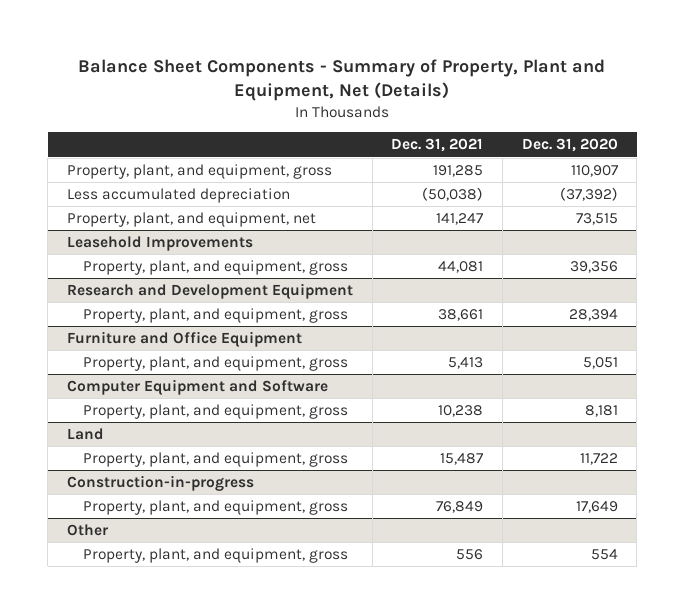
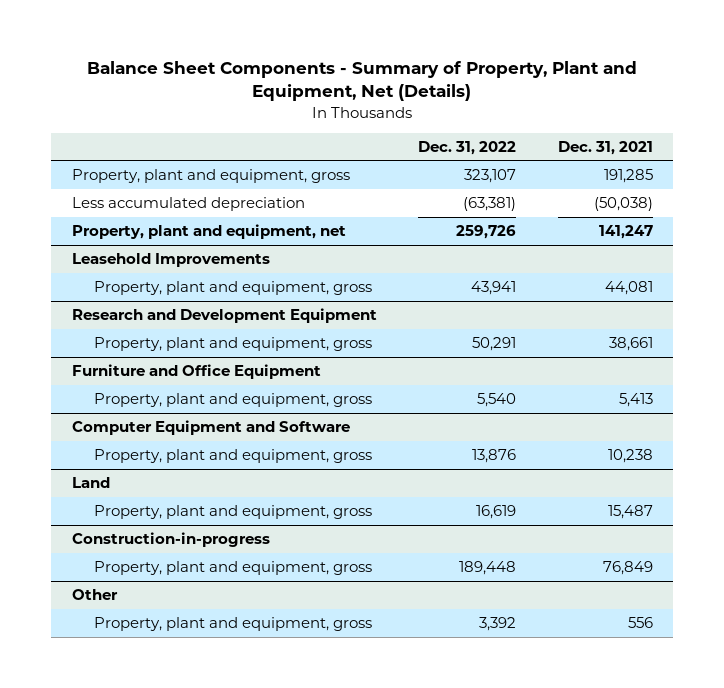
[521,138,618,153] Dec. 31, 2020 -> none
none -> [418,140,517,155] Dec. 31, 2022
[66,164,332,180] Property, plant, and equipment, gross -> [71,169,350,184] Property, plant and equipment, gross
[66,212,316,228] Property, plant, and equipment, net -> [71,224,346,240] Property, plant and equipment, net
[82,260,348,276] Property, plant, and equipment, gross -> [93,281,372,296] Property, plant and equipment, gross
[82,308,348,324] Property, plant, and equipment, gross -> [93,337,372,352] Property, plant and equipment, gross
[82,356,348,372] Property, plant, and equipment, gross -> [93,393,372,408] Property, plant and equipment, gross
[82,404,348,420] Property, plant, and equipment, gross -> [93,449,372,464] Property, plant and equipment, gross
[82,452,348,468] Property, plant, and equipment, gross -> [93,505,372,520] Property, plant and equipment, gross
[82,500,348,516] Property, plant, and equipment, gross -> [93,561,372,576] Property, plant and equipment, gross
[82,548,348,564] Property, plant, and equipment, gross -> [93,617,372,632] Property, plant and equipment, gross

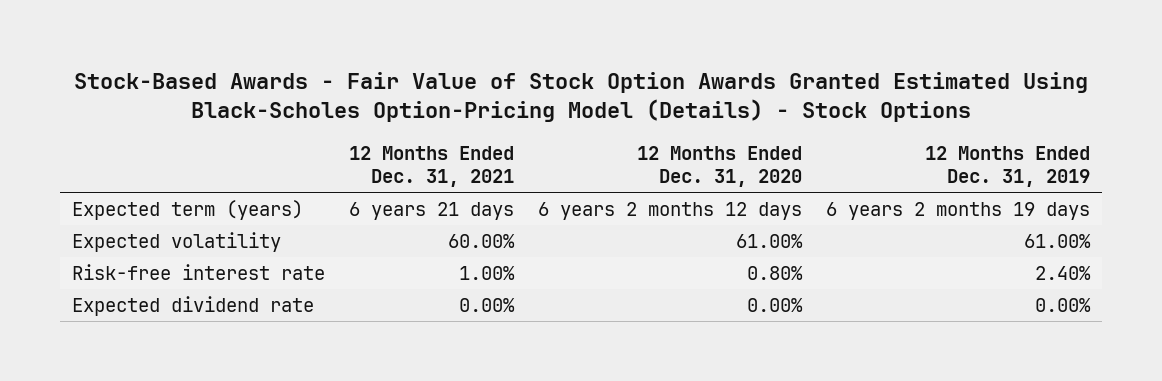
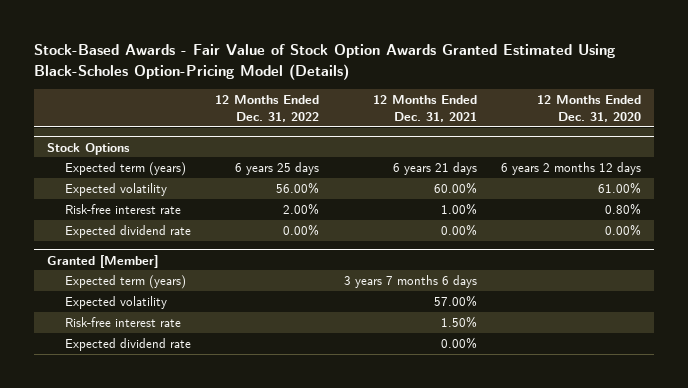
[74,72,1089,123] Stock-Based Awards - Fair Value of Stock Option Awards Granted Estimated Using Black-Scholes Option-Pricing Model (Details) - Stock Options -> [34,43,616,80] Stock-Based Awards - Fair Value of Stock Option Awards Granted Estimated Using Black-Scholes Option-Pricing Model (Details)
[924,145,1090,188] 12 Months Ended Dec. 31, 2019 -> none
none -> [215,94,320,122] 12 Months Ended Dec. 31, 2022
none -> [46,142,130,155] Stock Options
none -> [46,254,158,268] Granted [Member]
none -> [64,275,186,290] Expected term (years)
none -> [64,296,167,310] Expected volatility
none -> [64,317,181,328] Risk-free interest rate
none -> [64,338,191,352] Expected dividend rate

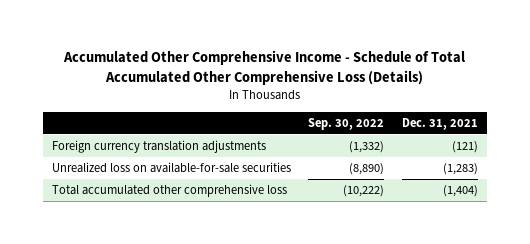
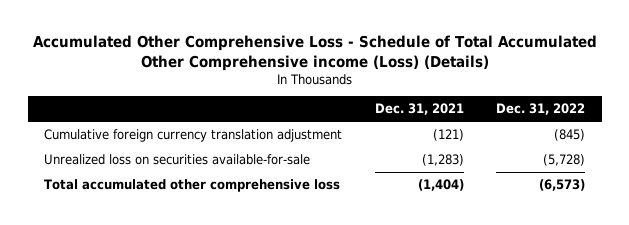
[62,50,465,85] Accumulated Other Comprehensive Income - Schedule of Total Accumulated Other Comprehensive Loss (Details) -> [32,35,597,71] Accumulated Other Comprehensive Loss - Schedule of Total Accumulated Other Comprehensive income (Loss) (Details)
[308,117,385,130] Sep. 30, 2022 -> none
none -> [496,103,586,116] Dec. 31, 2022
[51,140,266,154] Foreign currency translation adjustments -> [43,128,342,142] Cumulative foreign currency translation adjustment
[51,162,291,174] Unrealized loss on available-for-sale securities -> [43,153,310,165] Unrealized loss on securities available-for-sale

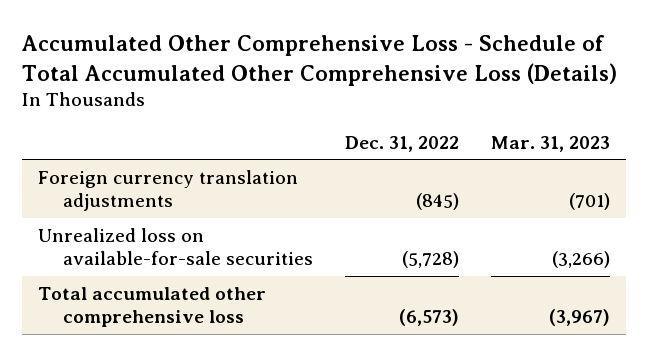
[32,35,597,71] Accumulated Other Comprehensive Loss - Schedule of Total Accumulated Other Comprehensive income (Loss) (Details) -> [21,35,617,86] Accumulated Other Comprehensive Loss - Schedule of Total Accumulated Other Comprehensive Loss (Details)
[374,103,464,116] Dec. 31, 2021 -> none
none -> [490,135,610,152] Mar. 31, 2023
[43,128,342,142] Cumulative foreign currency translation adjustment -> [37,169,298,212] Foreign currency translation adjustments
[43,153,310,165] Unrealized loss on securities available-for-sale -> [37,227,313,266] Unrealized loss on available-for-sale securities

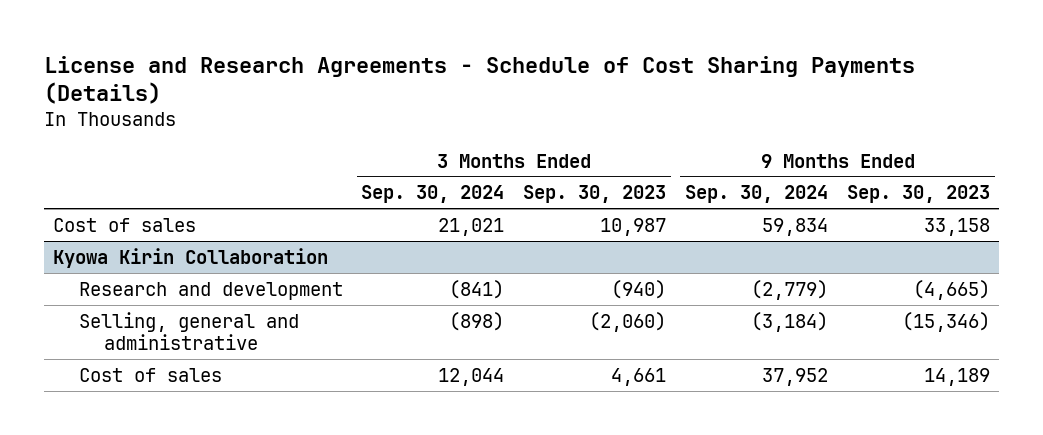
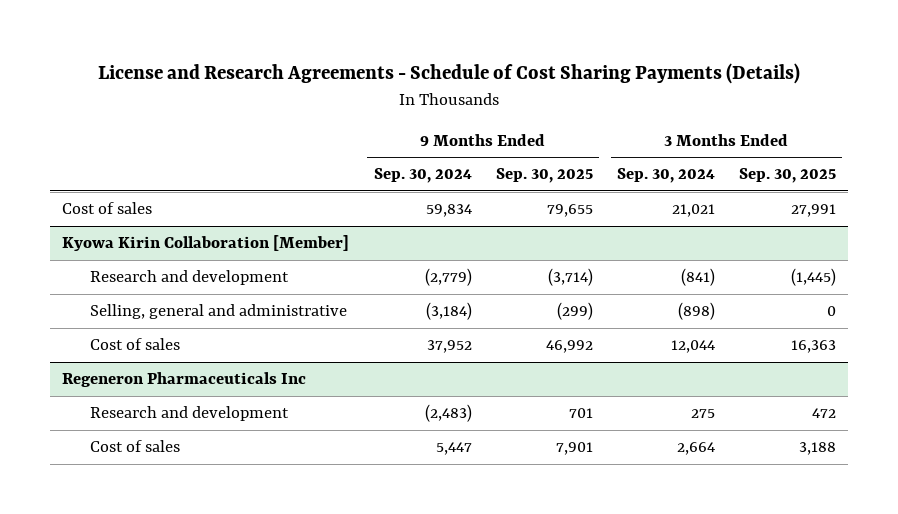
[523,185,667,204] Sep. 30, 2023 -> none
[846,185,990,204] Sep. 30, 2023 -> none
none -> [495,168,593,184] Sep. 30, 2025
none -> [738,168,836,184] Sep. 30, 2025
[53,247,329,268] Kyowa Kirin Collaboration -> [62,235,350,252] Kyowa Kirin Collaboration [Member]
none -> [62,372,307,388] Regeneron Pharmaceuticals Inc
none -> [90,406,290,422] Research and development
none -> [90,440,181,453] Cost of sales

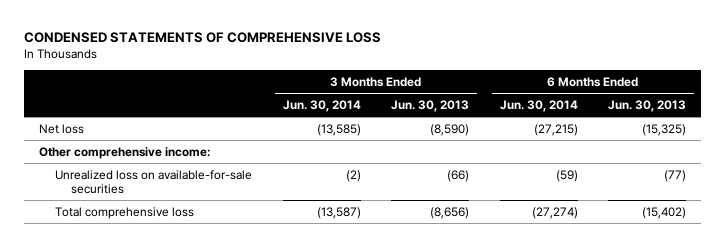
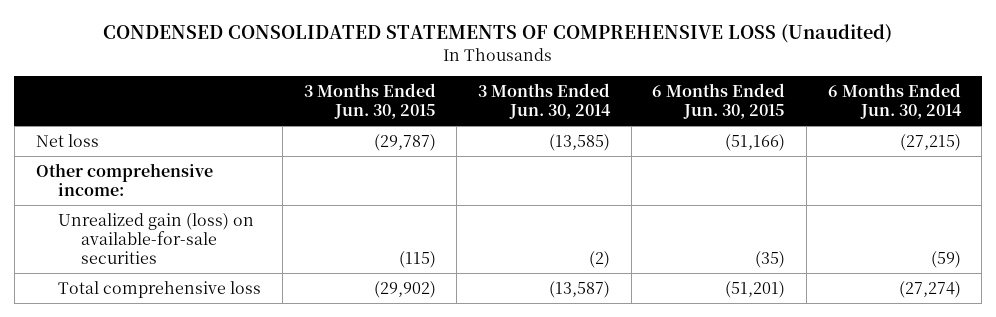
[24,32,382,44] CONDENSED STATEMENTS OF COMPREHENSIVE LOSS -> [103,24,893,44] CONDENSED CONSOLIDATED STATEMENTS OF COMPREHENSIVE LOSS (Unaudited)
[391,99,470,112] Jun. 30, 2013 -> none
[608,99,687,112] Jun. 30, 2013 -> none
none -> [303,83,436,120] 3 Months Ended Jun. 30, 2015
none -> [652,83,786,120] 6 Months Ended Jun. 30, 2015
[55,169,253,194] Unrealized loss on available-for-sale securities -> [58,212,255,264] Unrealized gain (loss) on available-for-sale securities

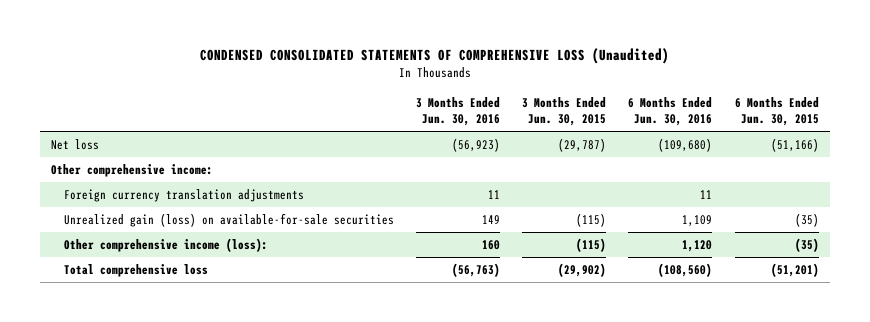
[478,83,612,120] 3 Months Ended Jun. 30, 2014 -> none
[827,83,962,120] 6 Months Ended Jun. 30, 2014 -> none
none -> [415,96,500,126] 3 Months Ended Jun. 30, 2016
none -> [628,96,713,126] 6 Months Ended Jun. 30, 2016
none -> [63,189,304,203] Foreign currency translation adjustments
none -> [63,238,268,253] Other comprehensive income (loss):

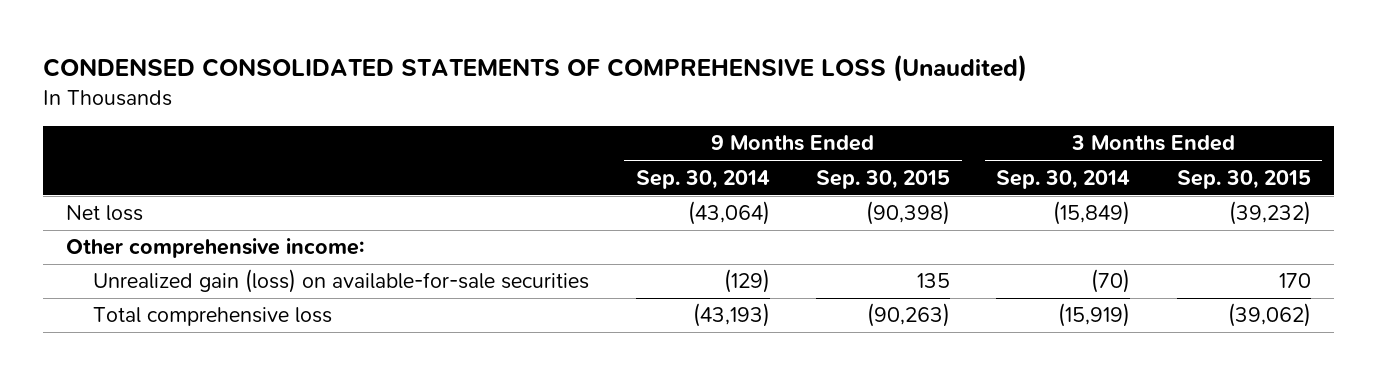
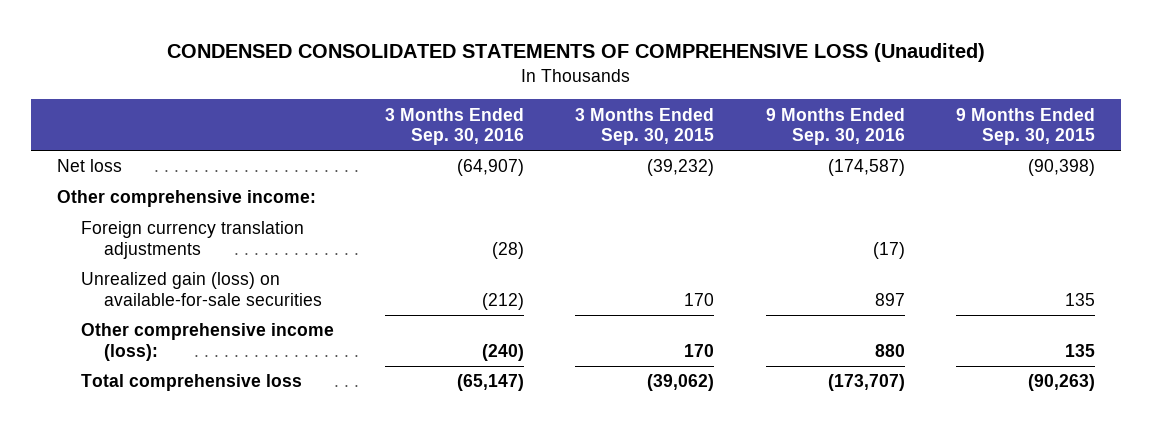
[635,169,770,189] Sep. 30, 2014 -> none
[996,169,1131,189] Sep. 30, 2014 -> none
none -> [384,107,524,146] 3 Months Ended Sep. 30, 2016
none -> [765,107,905,146] 9 Months Ended Sep. 30, 2016
none -> [80,221,304,259] Foreign currency translation adjustments
none -> [80,323,334,361] Other comprehensive income (loss):

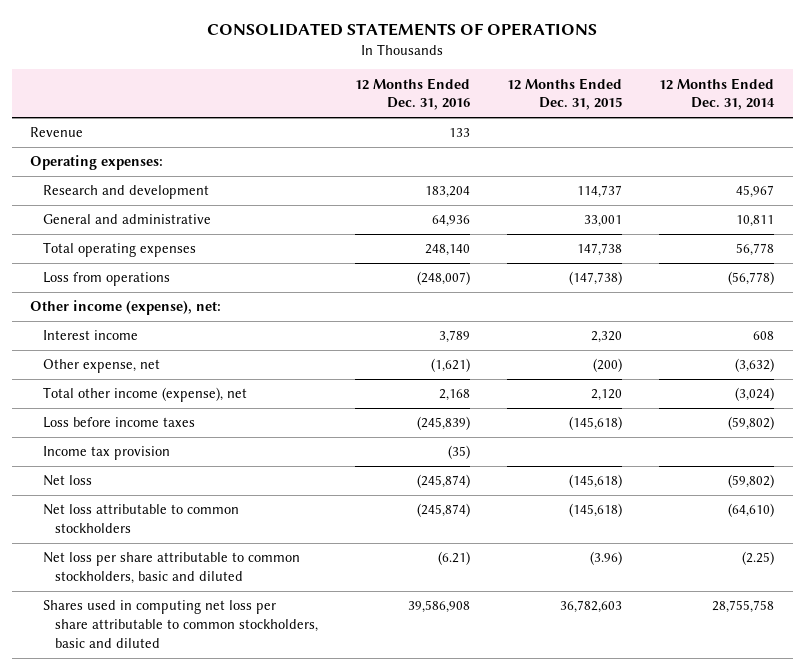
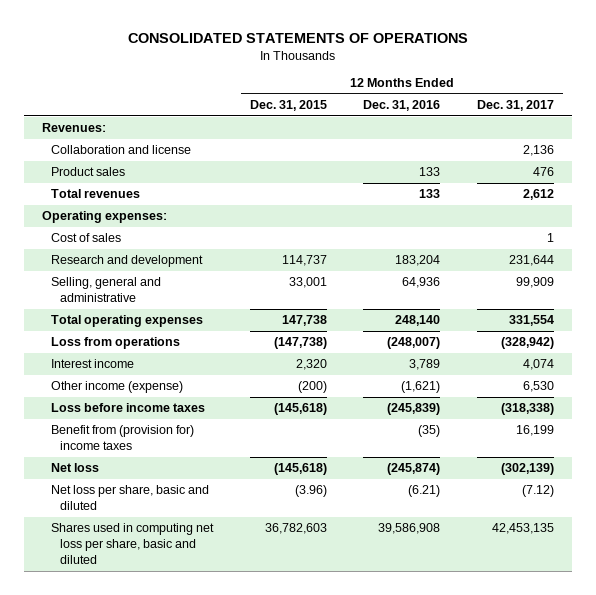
[659,77,776,111] 12 Months Ended Dec. 31, 2014 -> none
none -> [476,100,554,112] Dec. 31, 2017
none -> [42,123,107,133] Revenues:
none -> [51,145,192,155] Collaboration and license
[30,127,84,138] Revenue -> [51,167,126,177] Product sales
none -> [51,189,141,199] Total revenues
none -> [51,233,122,243] Cost of sales
[42,214,211,225] General and administrative -> [51,277,162,303] Selling, general and administrative
[30,300,222,316] Other income (expense), net: -> none
[42,387,247,403] Total other income (expense), net -> none
[42,359,160,374] Other expense, net -> [51,381,184,394] Other income (expense)
[42,446,170,461] Income tax provision -> [51,425,195,451] Benefit from (provision for) income taxes
[42,504,239,534] Net loss attributable to common stockholders -> none
[42,552,300,585] Net loss per share attributable to common stockholders, basic and diluted -> [51,485,210,511] Net loss per share, basic and diluted
[42,600,318,648] Shares used in computing net loss per share attributable to common stockholders, basic and diluted -> [51,523,215,565] Shares used in computing net loss per share, basic and diluted

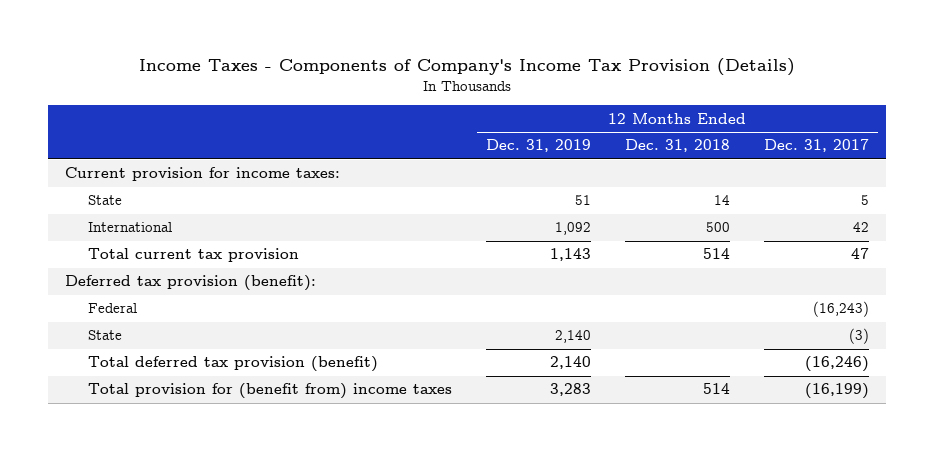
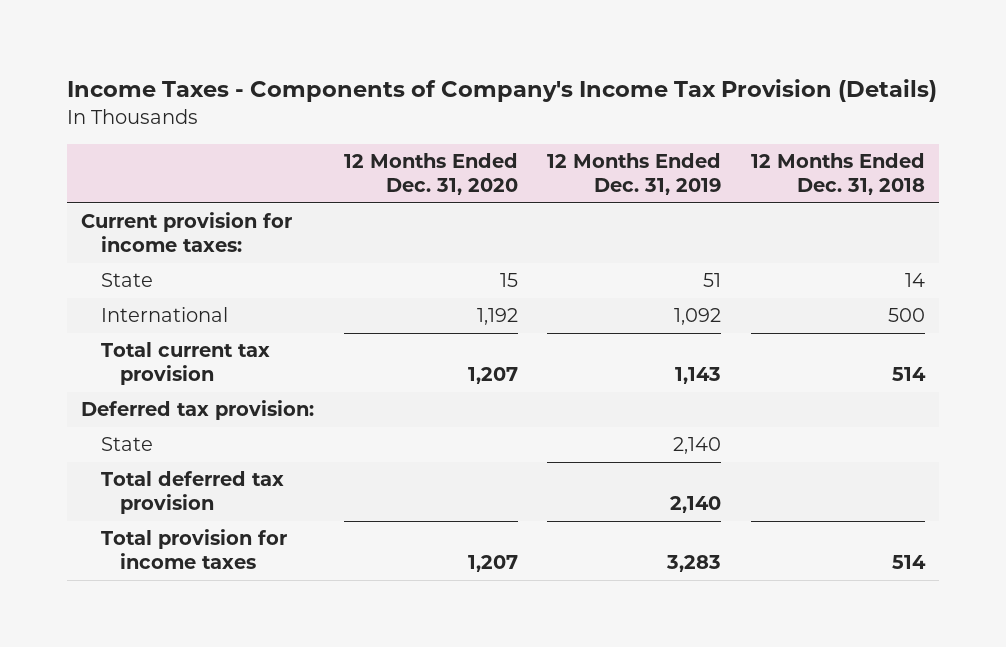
[764,139,870,153] Dec. 31, 2017 -> none
none -> [343,153,518,196] 12 Months Ended Dec. 31, 2020
[87,303,137,314] Federal -> none
[64,275,316,292] Deferred tax provision (benefit): -> [81,400,315,421] Deferred tax provision:
[87,356,378,373] Total deferred tax provision (benefit) -> [100,471,284,515] Total deferred tax provision
[87,383,452,400] Total provision for (benefit from) income taxes -> [100,529,287,570] Total provision for income taxes

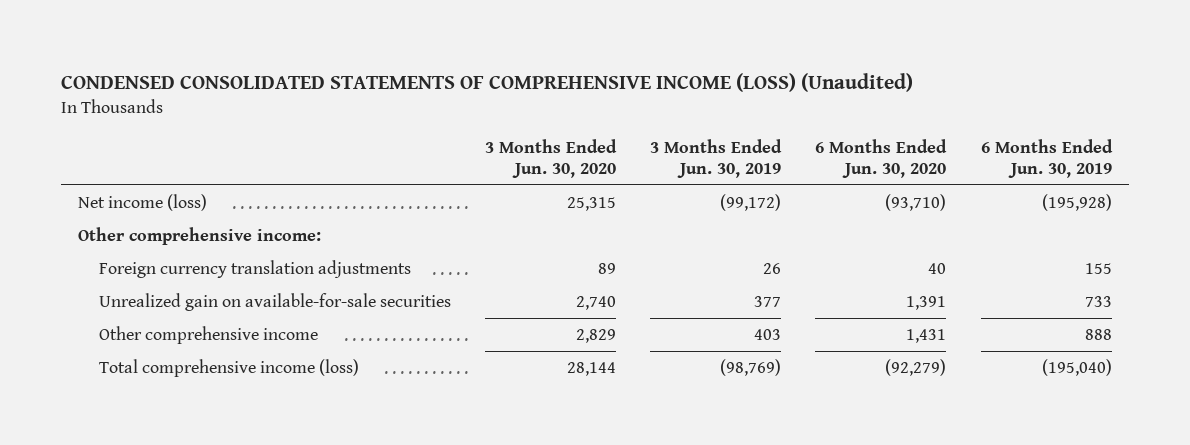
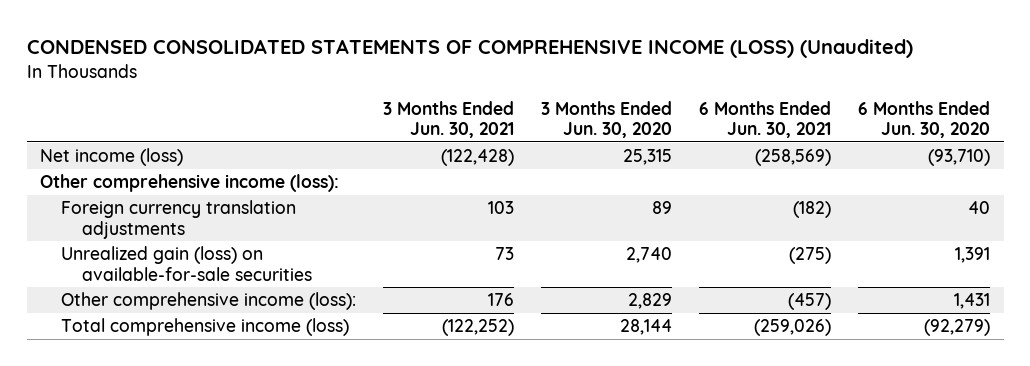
[650,138,783,178] 3 Months Ended Jun. 30, 2019 -> none
[980,138,1113,178] 6 Months Ended Jun. 30, 2019 -> none
none -> [383,100,515,139] 3 Months Ended Jun. 30, 2021
none -> [699,100,832,139] 6 Months Ended Jun. 30, 2021
[78,227,322,246] Other comprehensive income: -> [40,174,340,193] Other comprehensive income (loss):
[99,293,452,312] Unrealized gain on available-for-sale securities -> [61,246,312,281] Unrealized gain (loss) on available-for-sale securities
[99,326,319,345] Other comprehensive income -> [61,292,357,311] Other comprehensive income (loss):

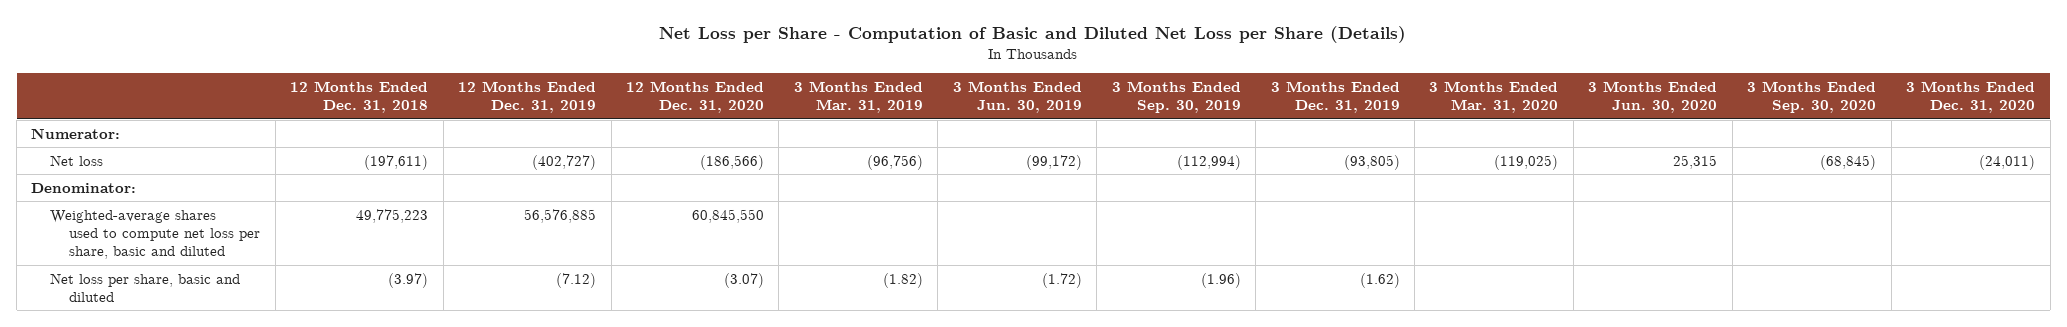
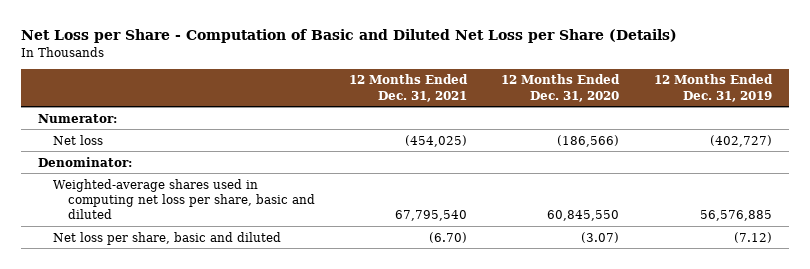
[290,80,429,113] 12 Months Ended Dec. 31, 2018 -> none
[793,80,923,113] 3 Months Ended Mar. 31, 2019 -> none
[952,80,1082,113] 3 Months Ended Jun. 30, 2019 -> none
[1111,80,1241,113] 3 Months Ended Sep. 30, 2019 -> none
[1270,80,1400,113] 3 Months Ended Dec. 31, 2019 -> none
[1429,80,1559,113] 3 Months Ended Mar. 31, 2020 -> none
[1588,80,1718,113] 3 Months Ended Jun. 30, 2020 -> none
[1747,80,1877,113] 3 Months Ended Sep. 30, 2020 -> none
[1906,80,2036,113] 3 Months Ended Dec. 31, 2020 -> none
none -> [349,74,469,102] 12 Months Ended Dec. 31, 2021
[50,209,261,259] Weighted-average shares used to compute net loss per share, basic and diluted -> [53,178,315,220] Weighted-average shares used in computing net loss per share, basic and diluted

